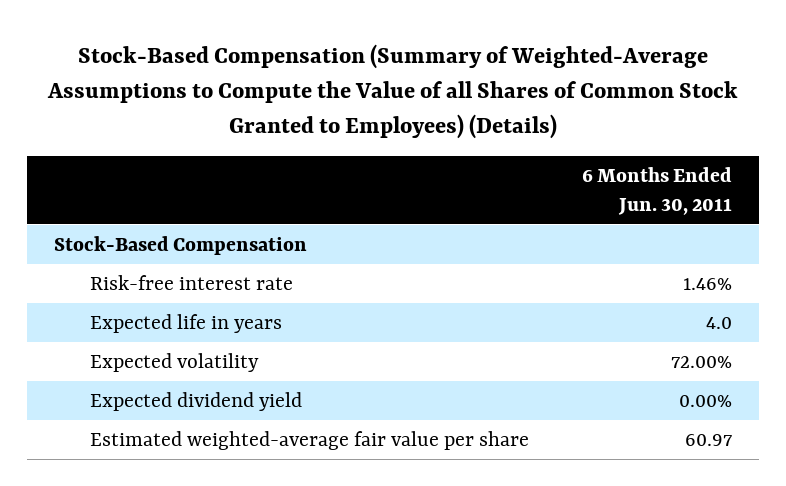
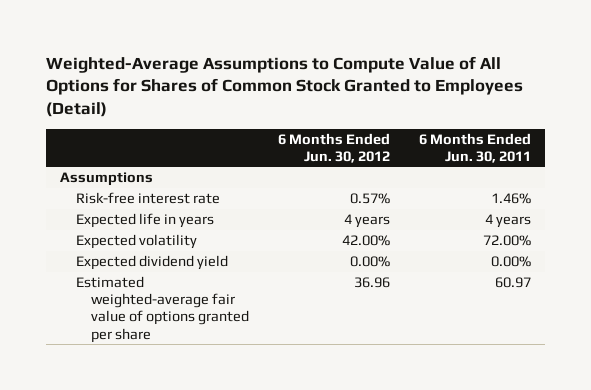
[46,43,738,140] Stock-Based Compensation (Summary of Weighted-Average Assumptions to Compute the Value of all Shares of Common Stock Granted to Employees) (Details) -> [46,55,524,117] Weighted-Average Assumptions to Compute Value of All Options for Shares of Common Stock Granted to Employees (Detail)
none -> [278,132,391,163] 6 Months Ended Jun. 30, 2012
[53,236,307,256] Stock-Based Compensation -> none
none -> [60,172,154,187] Assumptions
[706,317,733,330] 4.0 -> [484,214,531,229] 4 years
[89,431,529,451] Estimated weighted-average fair value per share -> [75,276,250,343] Estimated weighted-average fair value of options granted per share

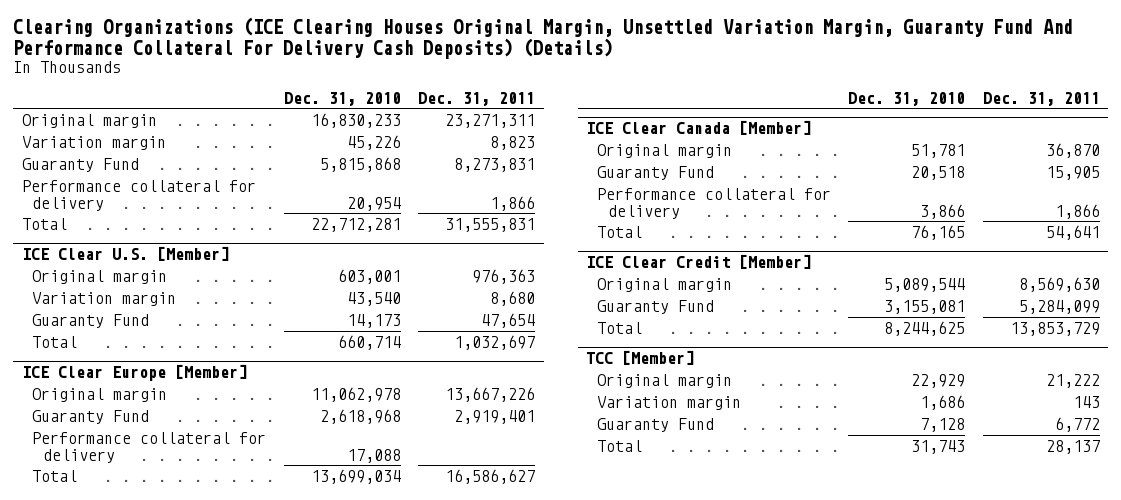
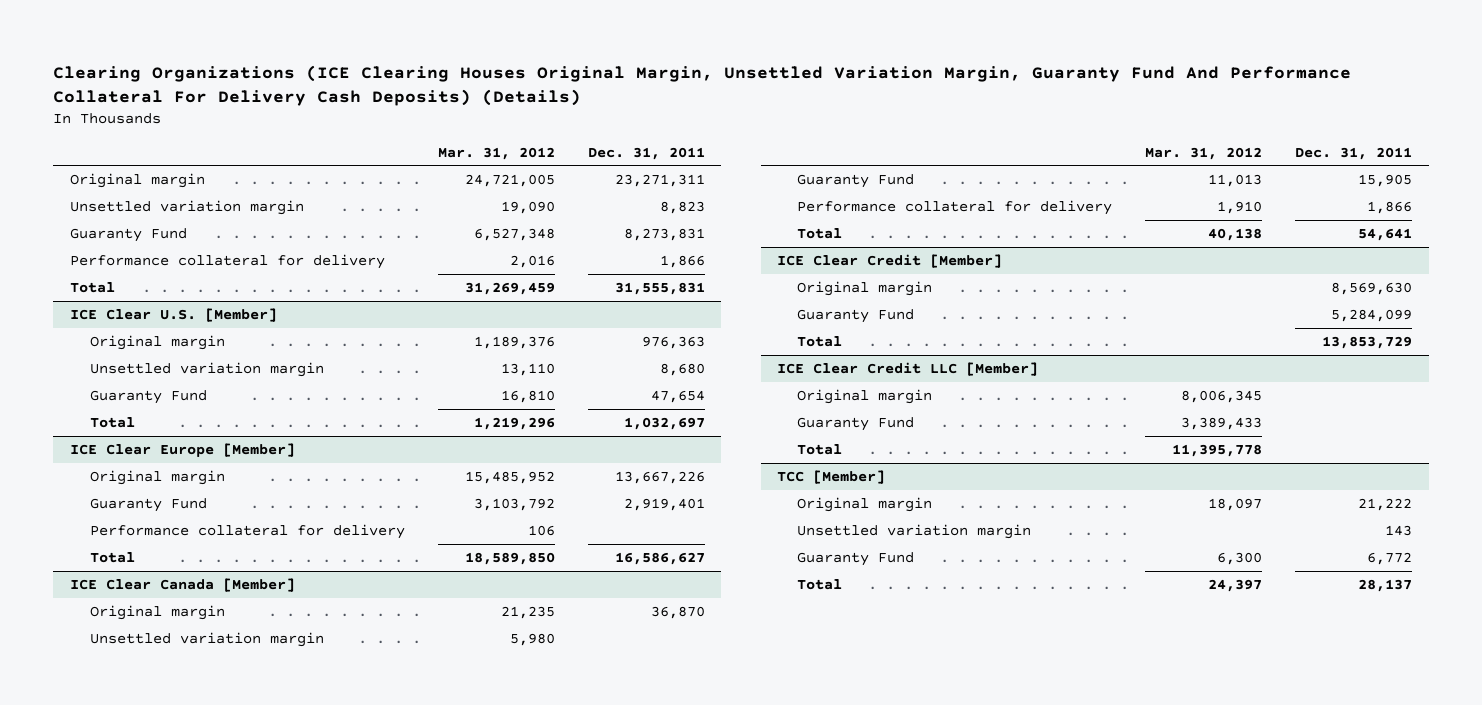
[283,91,401,106] Dec. 31, 2010 -> none
none -> [437,146,555,160] Mar. 31, 2012
[21,136,166,151] Variation margin -> [69,200,304,216] Unsettled variation margin
[32,292,177,307] Variation margin -> [89,362,324,378] Unsettled variation margin
none -> [89,632,324,648] Unsettled variation margin
none -> [777,362,1039,377] ICE Clear Credit LLC [Member]
none -> [797,389,933,405] Original margin
none -> [797,417,915,432] Guaranty Fund
none -> [797,444,843,456] Total
[596,396,741,411] Variation margin -> [797,524,1032,540] Unsettled variation margin

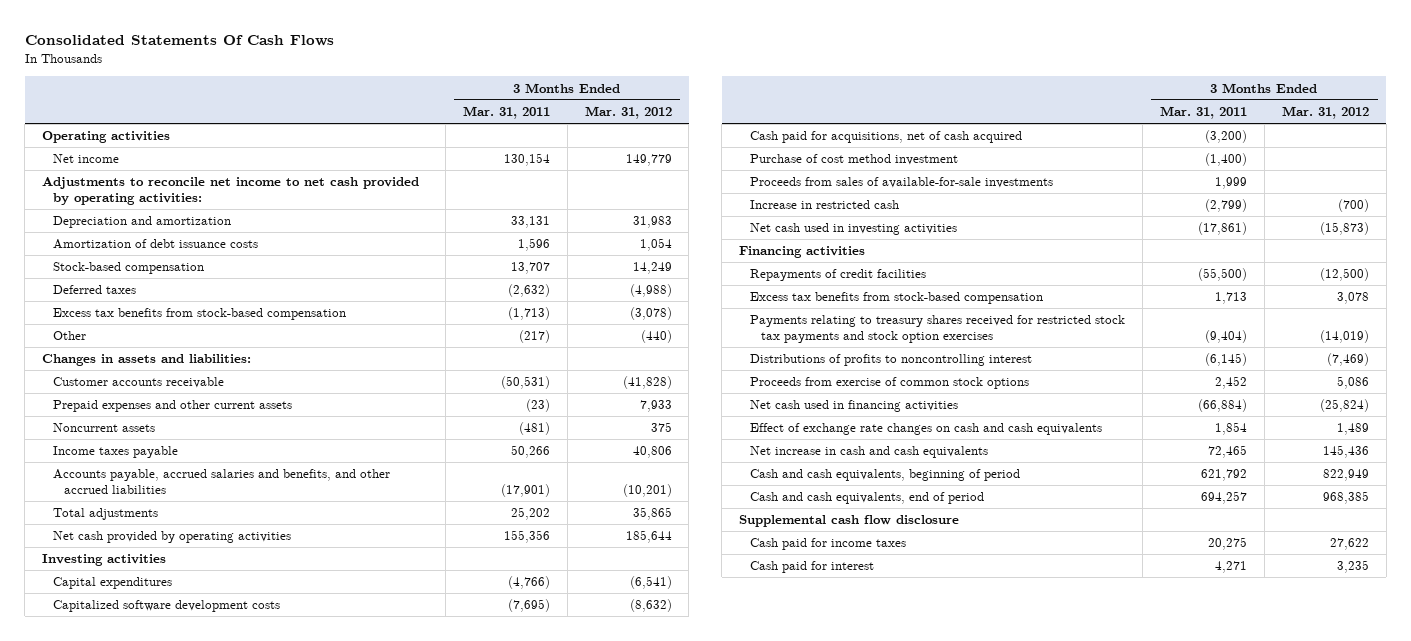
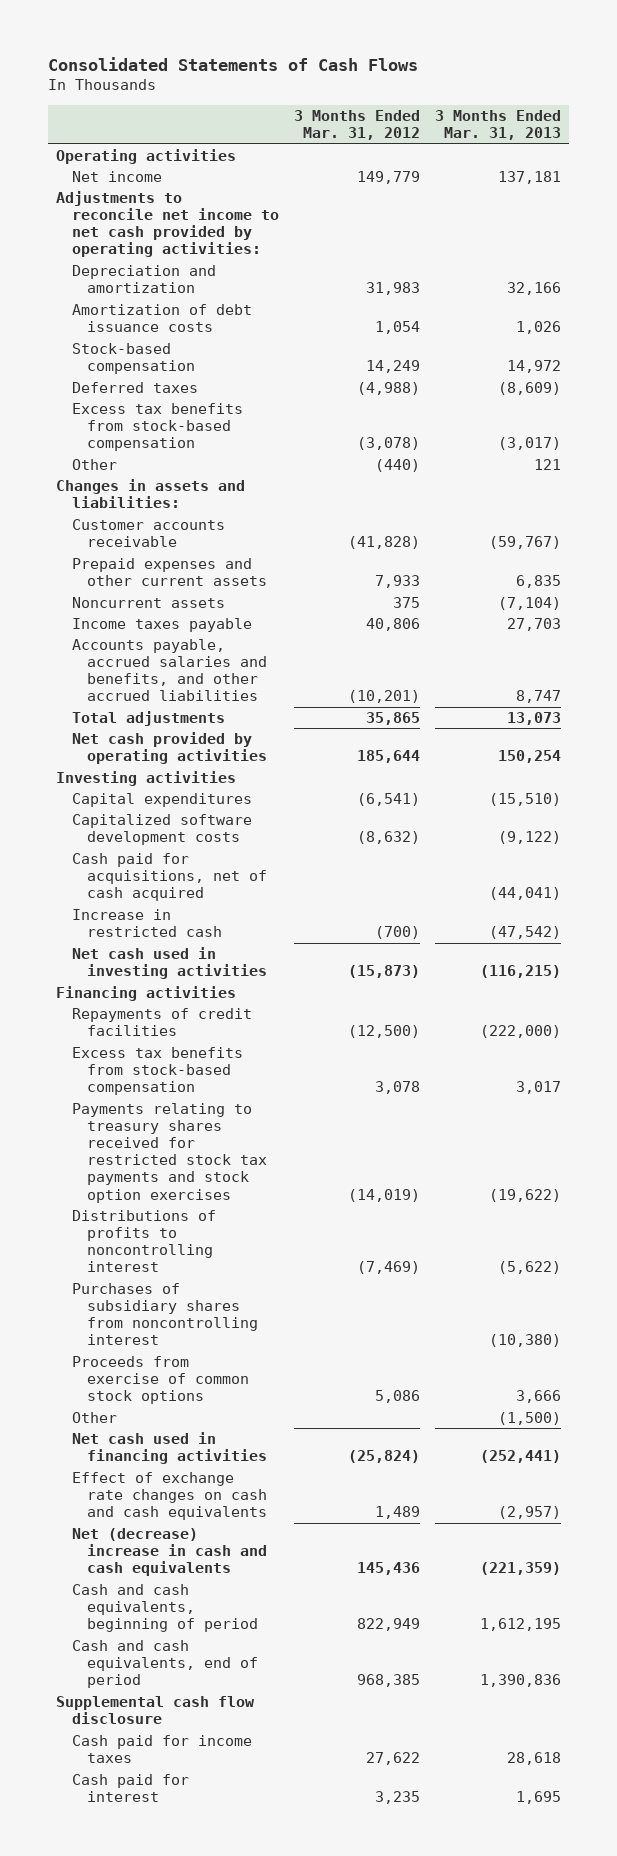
[24,35,334,47] Consolidated Statements Of Cash Flows -> [48,56,419,71] Consolidated Statements of Cash Flows
[462,105,550,119] Mar. 31, 2011 -> none
none -> [435,109,562,141] 3 Months Ended Mar. 31, 2013
[750,154,959,166] Purchase of cost method investment -> none
[750,177,1054,189] Proceeds from sales of available-for-sale investments -> none
none -> [71,1283,258,1346] Purchases of subsidiary shares from noncontrolling interest
none -> [71,1412,117,1424] Other
[750,446,989,459] Net increase in cash and cash equivalents -> [71,1528,267,1577] Net (decrease) increase in cash and cash equivalents

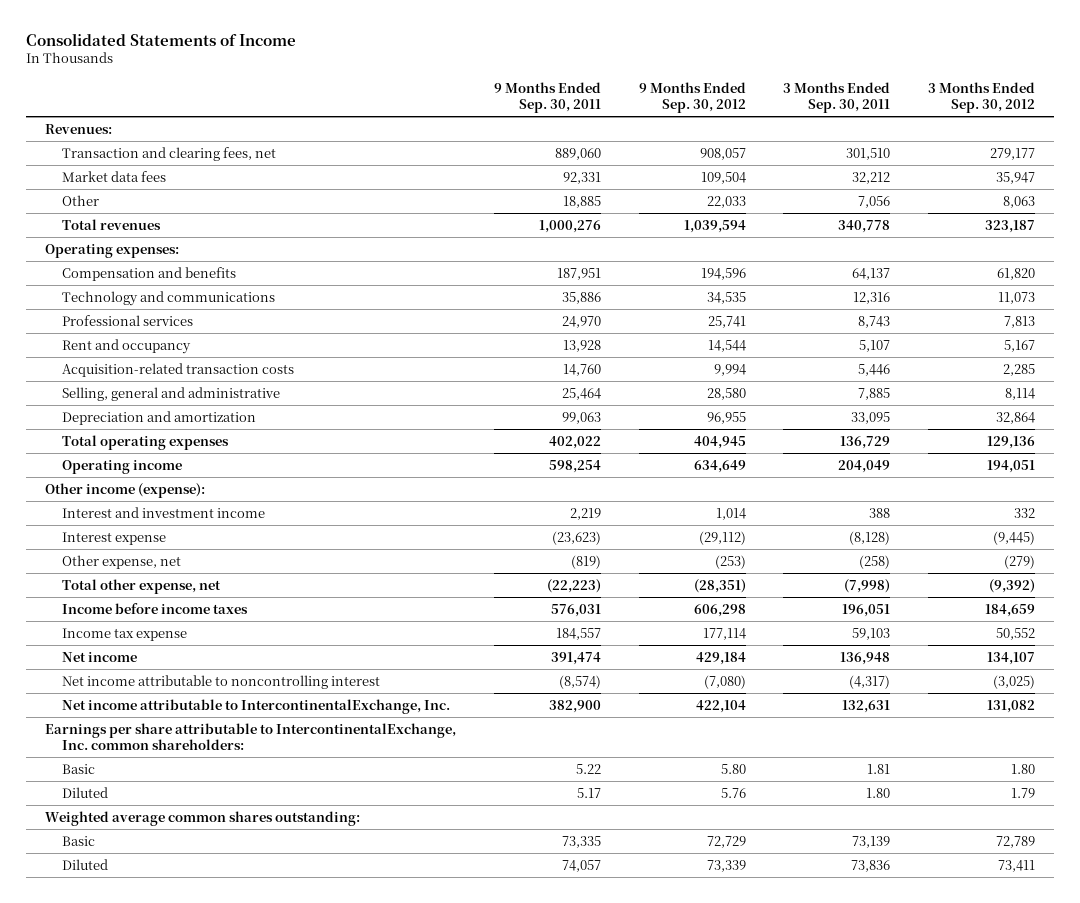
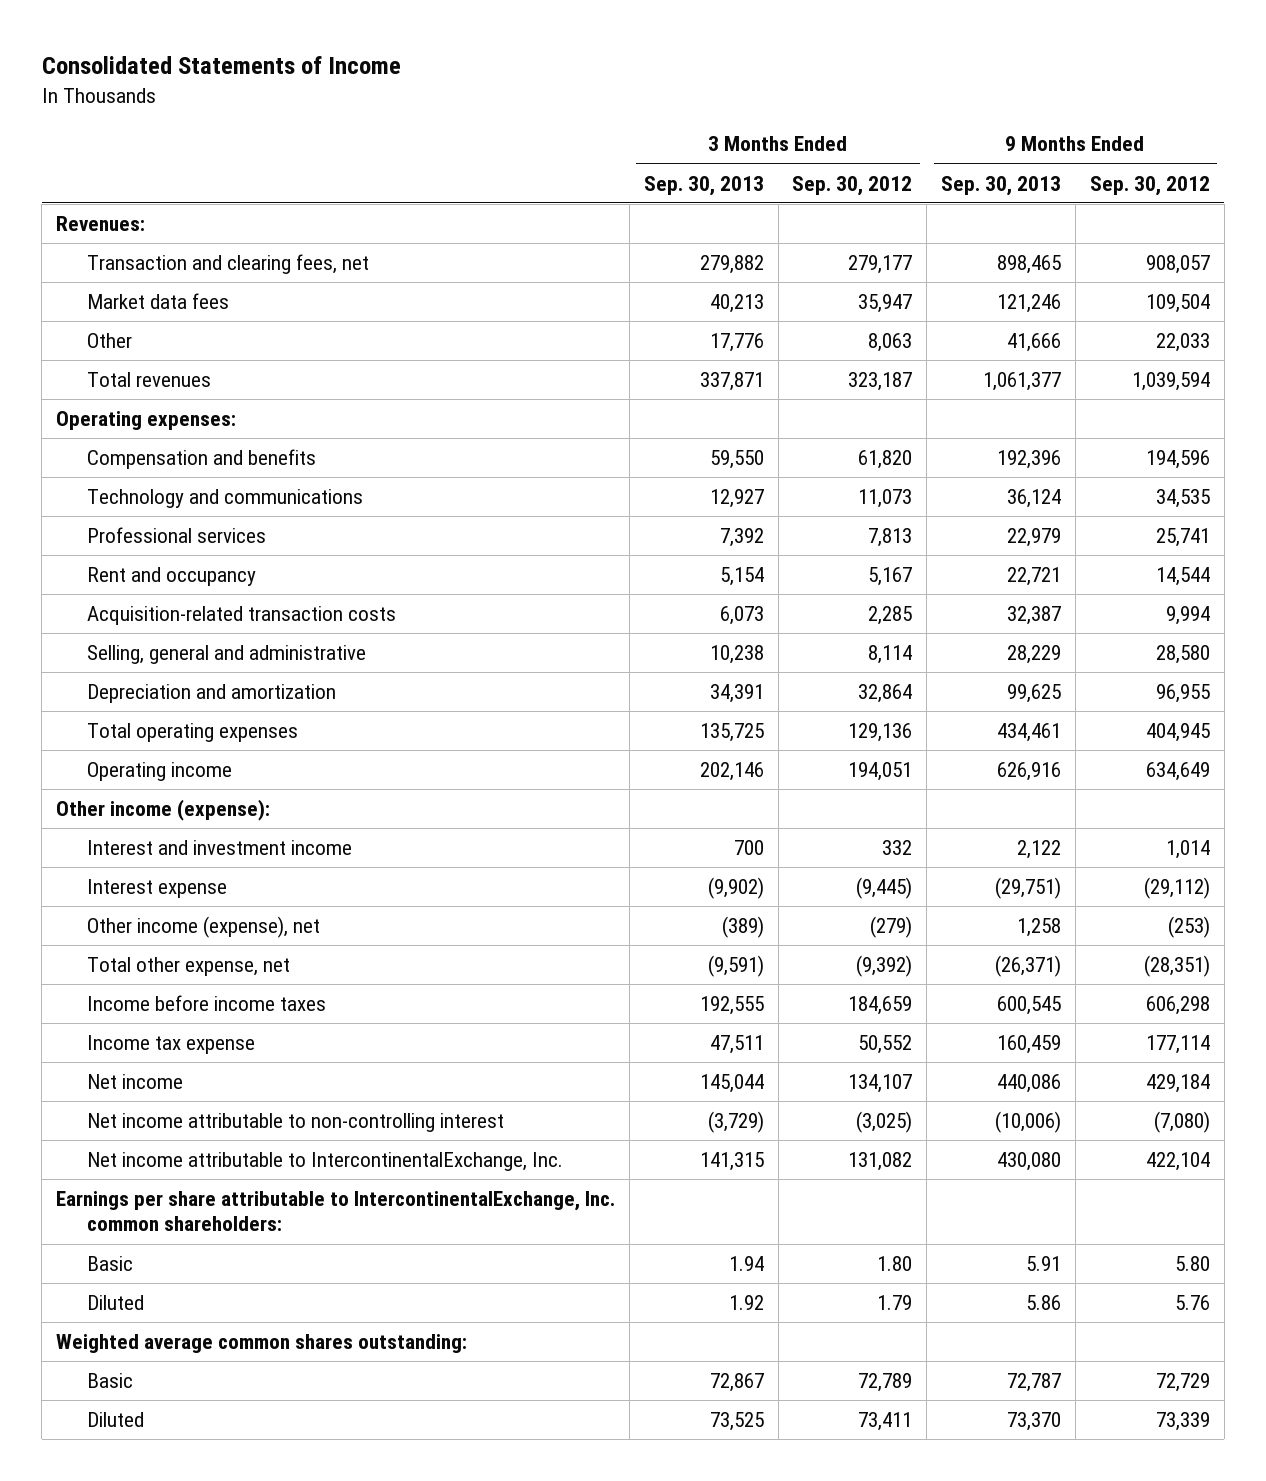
[493,82,601,113] 9 Months Ended Sep. 30, 2011 -> none
[783,82,891,113] 3 Months Ended Sep. 30, 2011 -> none
none -> [643,175,764,196] Sep. 30, 2013
none -> [941,175,1062,196] Sep. 30, 2013
[61,554,181,569] Other expense, net -> [87,916,321,939] Other income (expense), net
[61,674,380,689] Net income attributable to noncontrolling interest -> [87,1113,505,1133] Net income attributable to non-controlling interest

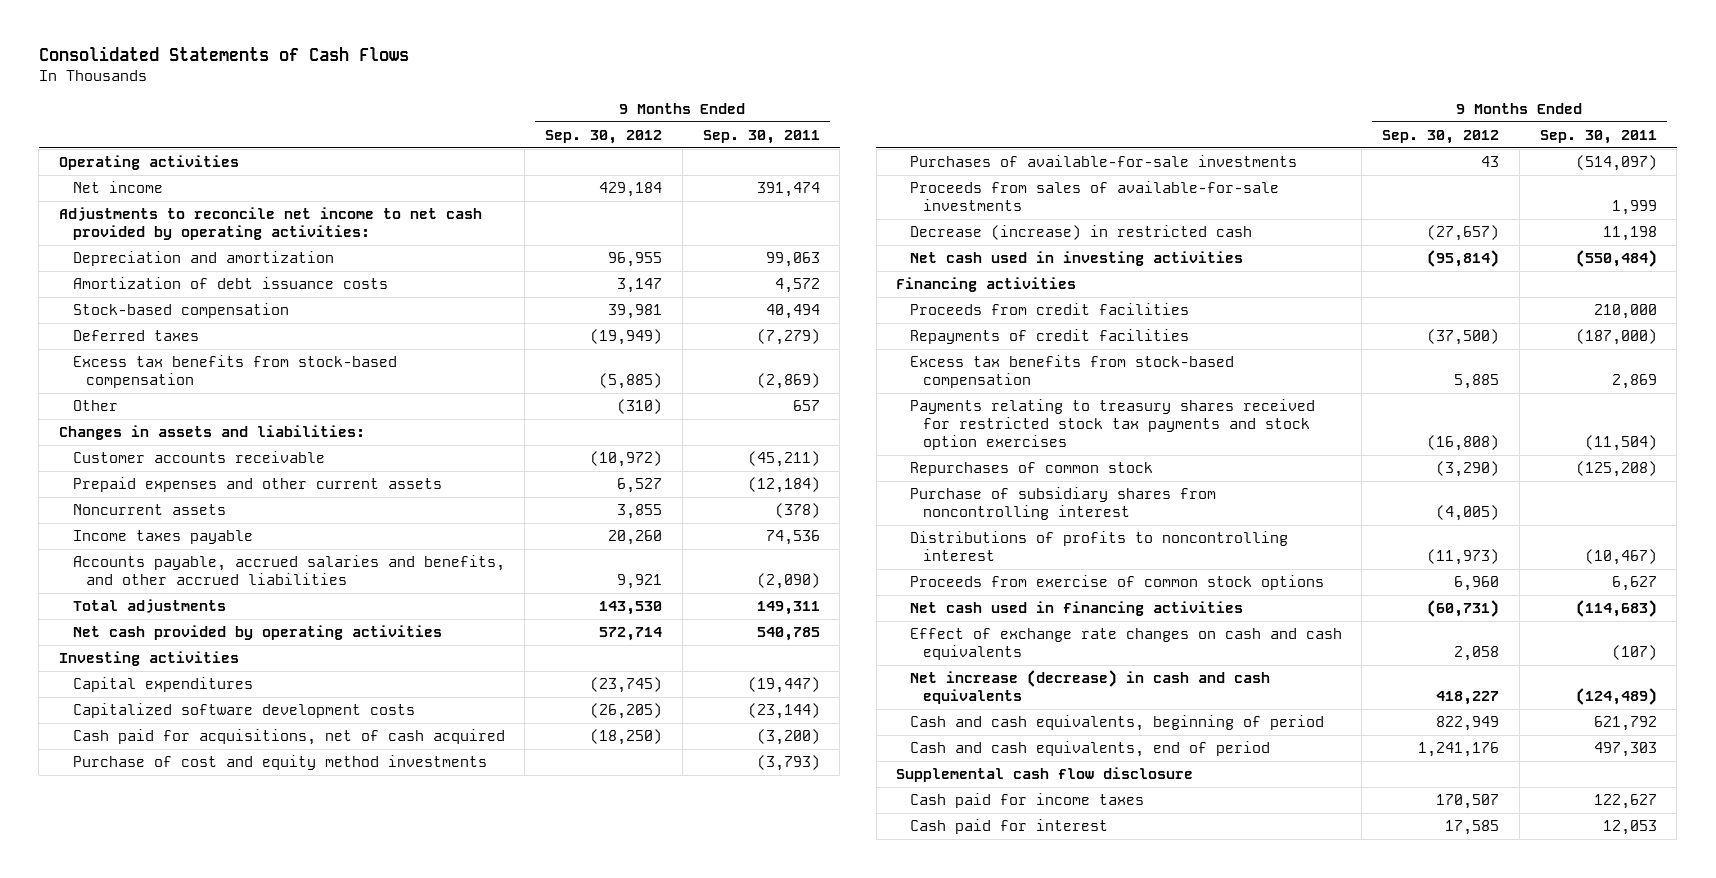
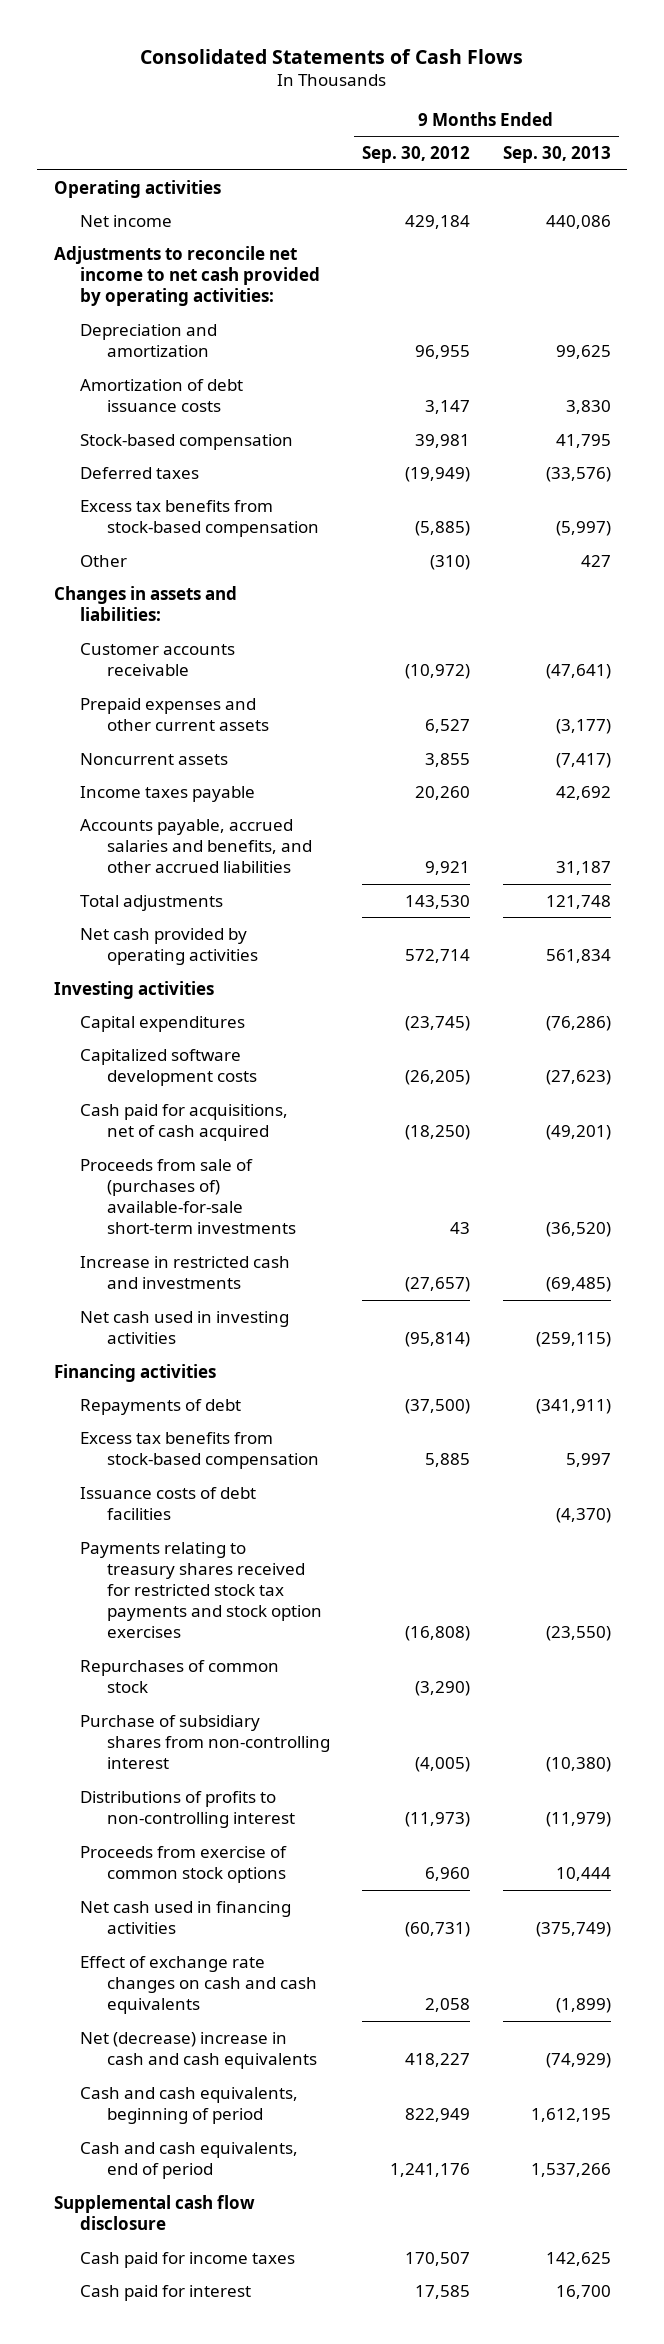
[702,129,820,144] Sep. 30, 2011 -> none
none -> [502,146,611,164] Sep. 30, 2013
[72,755,487,771] Purchase of cost and equity method investments -> none
[909,181,1279,211] Proceeds from sales of available-for-sale investments -> none
[909,155,1297,168] Purchases of available-for-sale investments -> [80,1158,297,1235] Proceeds from sale of (purchases of) available-for-sale short-term investments
[909,225,1252,241] Decrease (increase) in restricted cash -> [80,1255,291,1289] Increase in restricted cash and investments
[909,303,1189,316] Proceeds from credit facilities -> none
[909,329,1189,345] Repayments of credit facilities -> [80,1398,242,1415] Repayments of debt
none -> [80,1486,257,1520] Issuance costs of debt facilities
[909,487,1216,520] Purchase of subsidiary shares from noncontrolling interest -> [80,1714,331,1770] Purchase of subsidiary shares from non-controlling interest
[909,531,1288,561] Distributions of profits to noncontrolling interest -> [80,1790,296,1828] Distributions of profits to non-controlling interest
[909,670,1270,704] Net increase (decrease) in cash and cash equivalents -> [80,2031,318,2069] Net (decrease) increase in cash and cash equivalents

